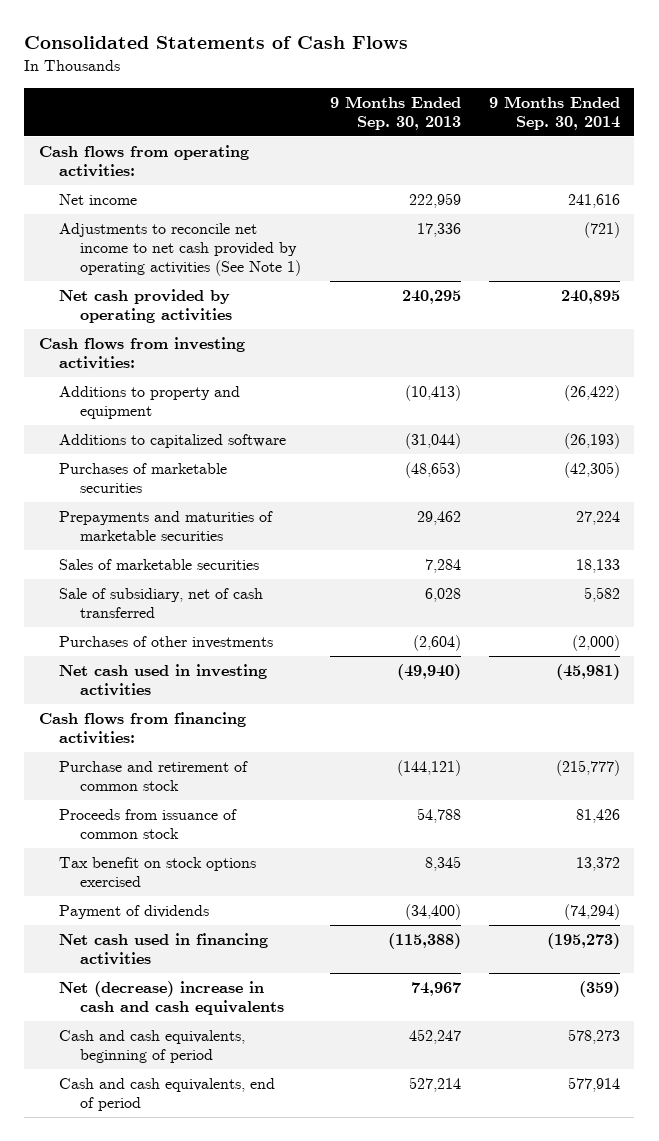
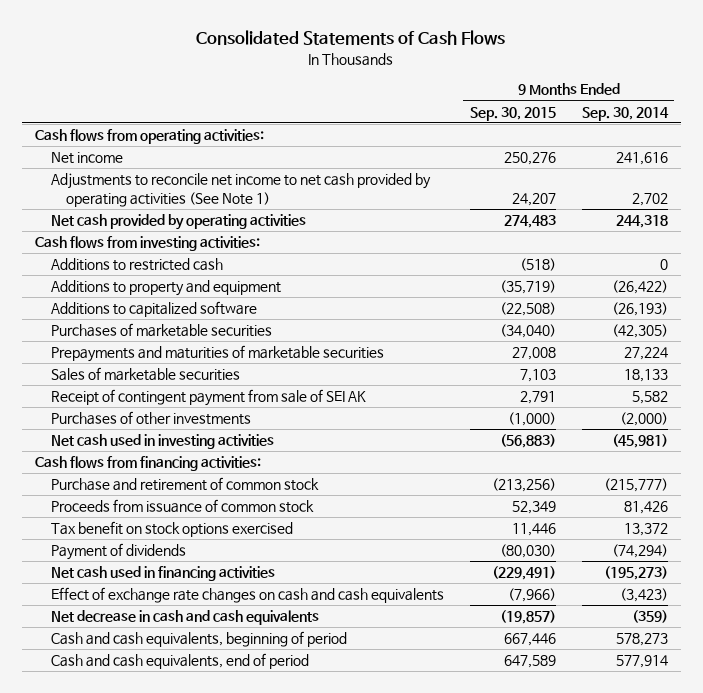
[329,95,461,130] 9 Months Ended Sep. 30, 2013 -> none
none -> [469,106,556,121] Sep. 30, 2015
[584,222,621,239] (721) -> [631,192,668,206] 2,702
[561,290,621,305] 240,895 -> [615,215,668,229] 244,318
none -> [50,258,223,272] Additions to restricted cash
[59,588,264,619] Sale of subsidiary, net of cash transferred -> [50,389,366,407] Receipt of contingent payment from sale of SEI AK
none -> [50,587,444,604] Effect of exchange rate changes on cash and cash equivalents
[59,981,285,1016] Net (decrease) increase in cash and cash equivalents -> [50,610,319,626] Net decrease in cash and cash equivalents

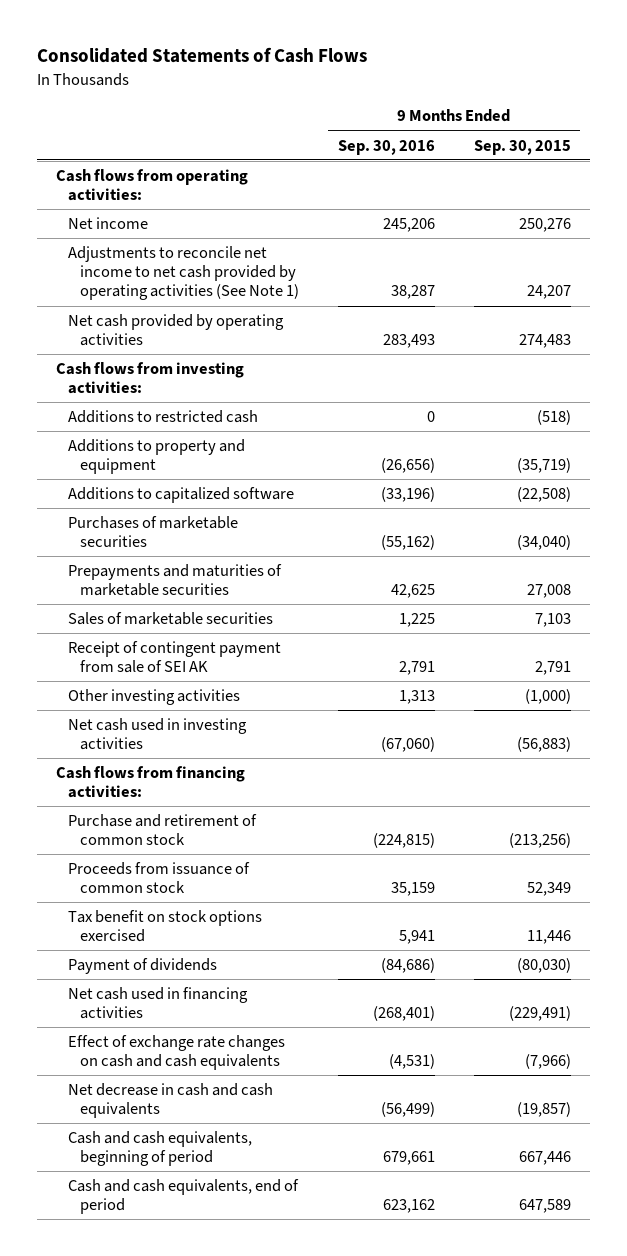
[581,106,669,121] Sep. 30, 2014 -> none
none -> [337,139,435,155] Sep. 30, 2016
[50,411,251,426] Purchases of other investments -> [67,689,240,706] Other investing activities

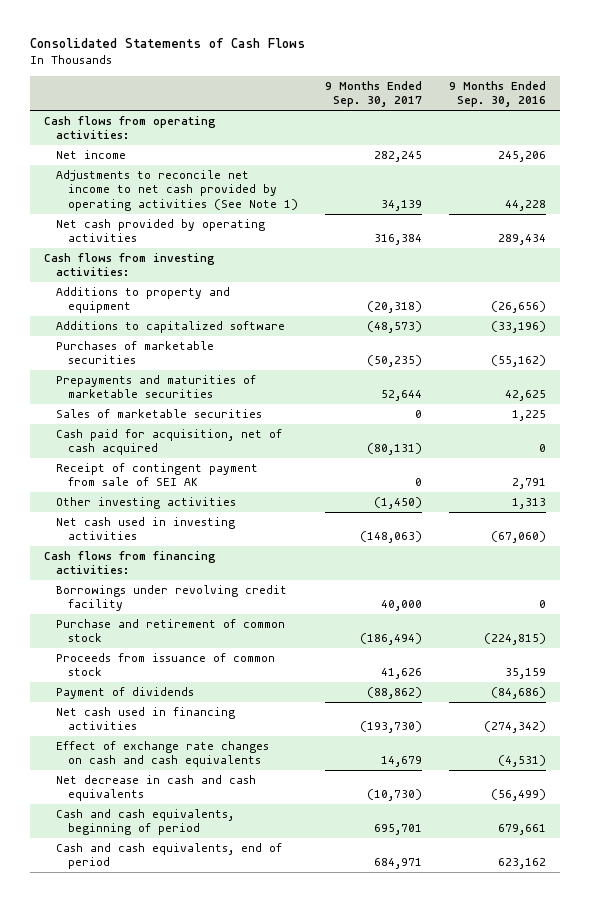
[473,139,571,155] Sep. 30, 2015 -> none
none -> [324,80,422,108] 9 Months Ended Sep. 30, 2017
[390,285,435,300] 38,287 -> [505,200,547,212] 44,228
[382,334,435,349] 283,493 -> [498,234,547,246] 289,434
[67,410,258,424] Additions to restricted cash -> none
none -> [55,428,282,456] Cash paid for acquisition, net of cash acquired
none -> [55,584,287,612] Borrowings under revolving credit facility
[67,910,262,943] Tax benefit on stock options exercised -> none
[372,1006,435,1022] (268,401) -> [484,721,547,734] (274,342)

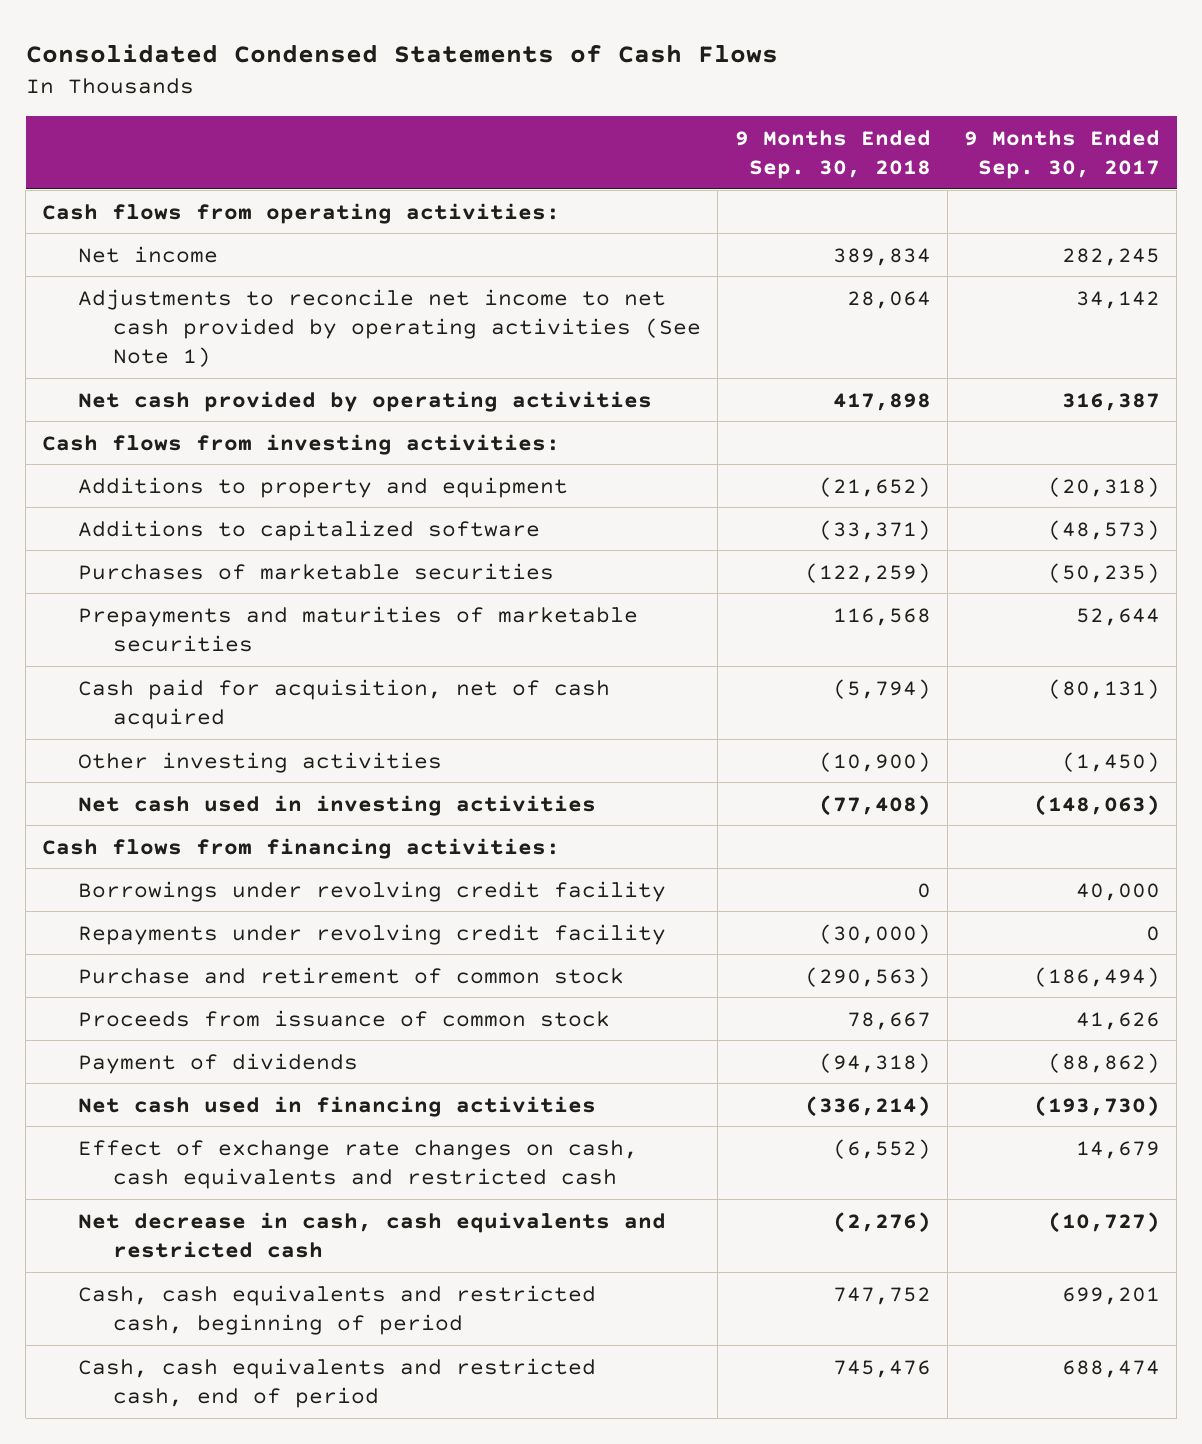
[29,38,305,49] Consolidated Statements of Cash Flows -> [25,43,778,63] Consolidated Condensed Statements of Cash Flows
[449,80,547,108] 9 Months Ended Sep. 30, 2016 -> none
none -> [734,129,931,179] 9 Months Ended Sep. 30, 2018
[380,200,422,212] 34,139 -> [1075,290,1160,309] 34,142
[373,234,422,246] 316,384 -> [1061,392,1160,411] 316,387
[55,408,262,418] Sales of marketable securities -> none
[55,462,258,487] Receipt of contingent payment from sale of SEI AK -> none
none -> [77,923,666,945] Repayments under revolving credit facility
[55,740,269,768] Effect of exchange rate changes on cash and cash equivalents -> [77,1139,638,1189] Effect of exchange rate changes on cash, cash equivalents and restricted cash
[55,774,256,802] Net decrease in cash and cash equivalents -> [77,1211,666,1258] Net decrease in cash, cash equivalents and restricted cash
[366,789,422,802] (10,730) -> [1047,1211,1160,1233] (10,727)
[55,808,234,836] Cash and cash equivalents, beginning of period -> [77,1284,596,1335] Cash, cash equivalents and restricted cash, beginning of period
[373,824,422,836] 695,701 -> [1061,1286,1160,1305] 699,201
[55,842,282,870] Cash and cash equivalents, end of period -> [77,1357,596,1408] Cash, cash equivalents and restricted cash, end of period
[373,858,422,870] 684,971 -> [1061,1359,1160,1378] 688,474

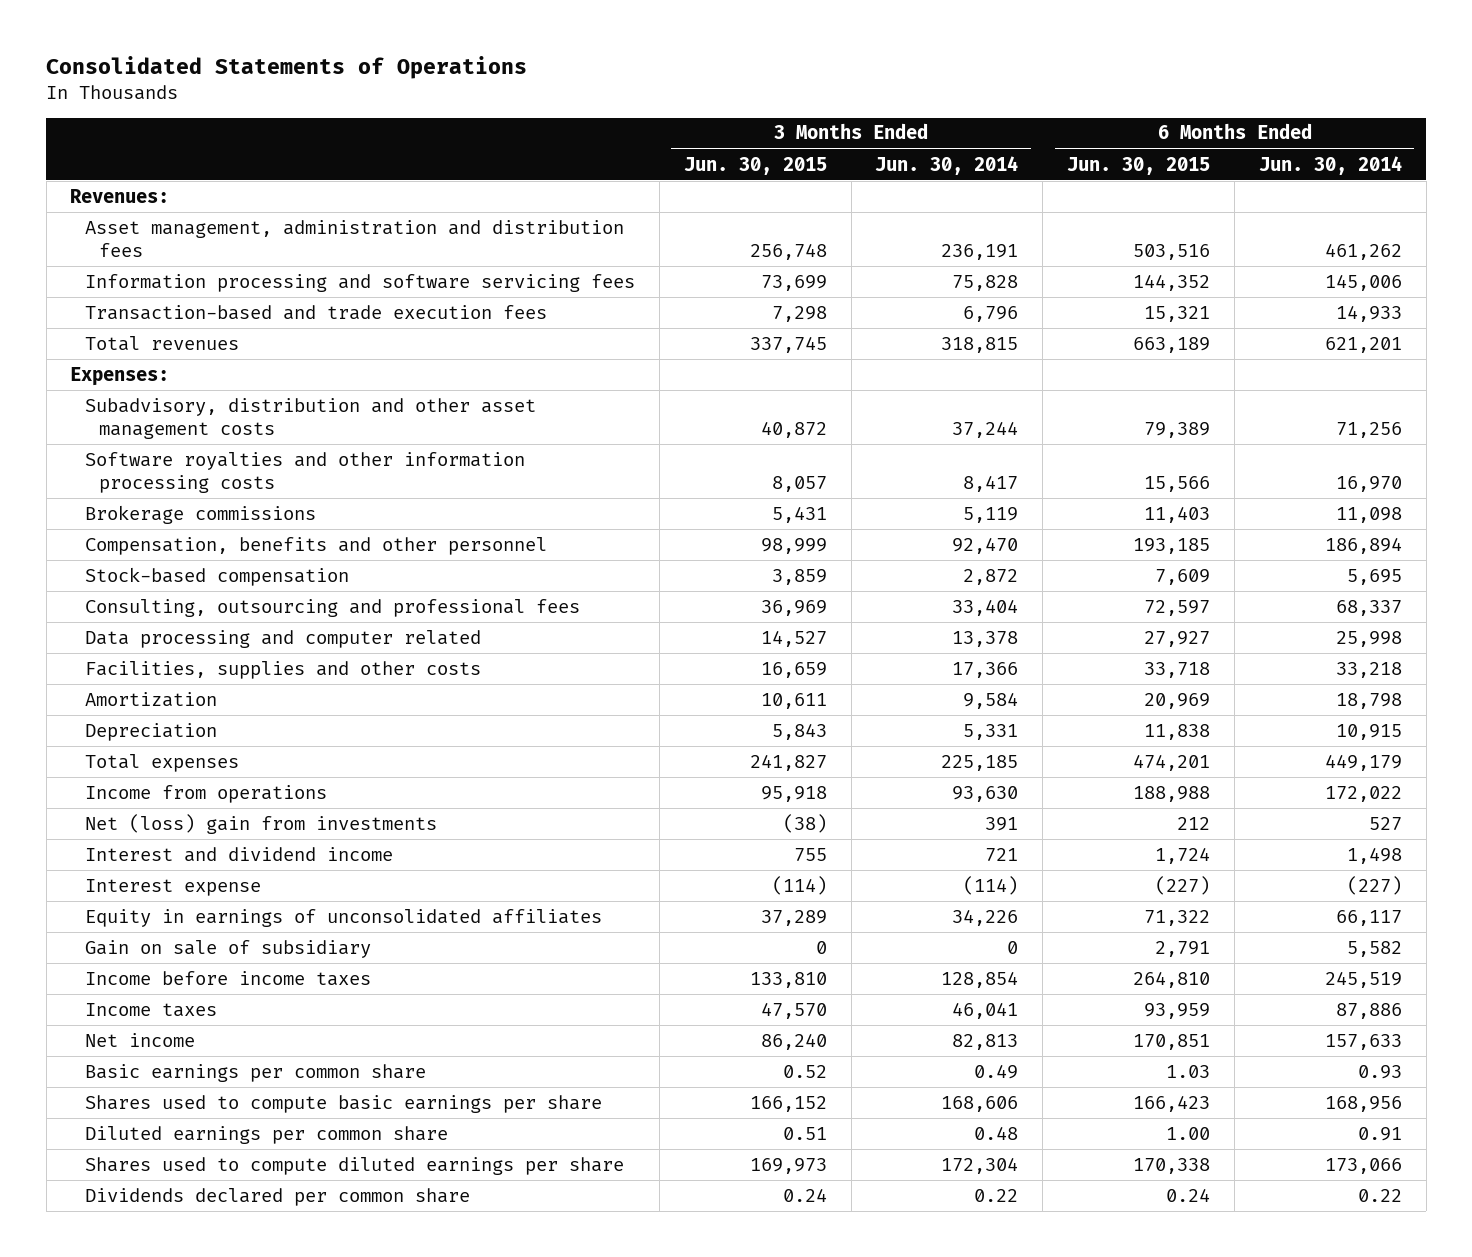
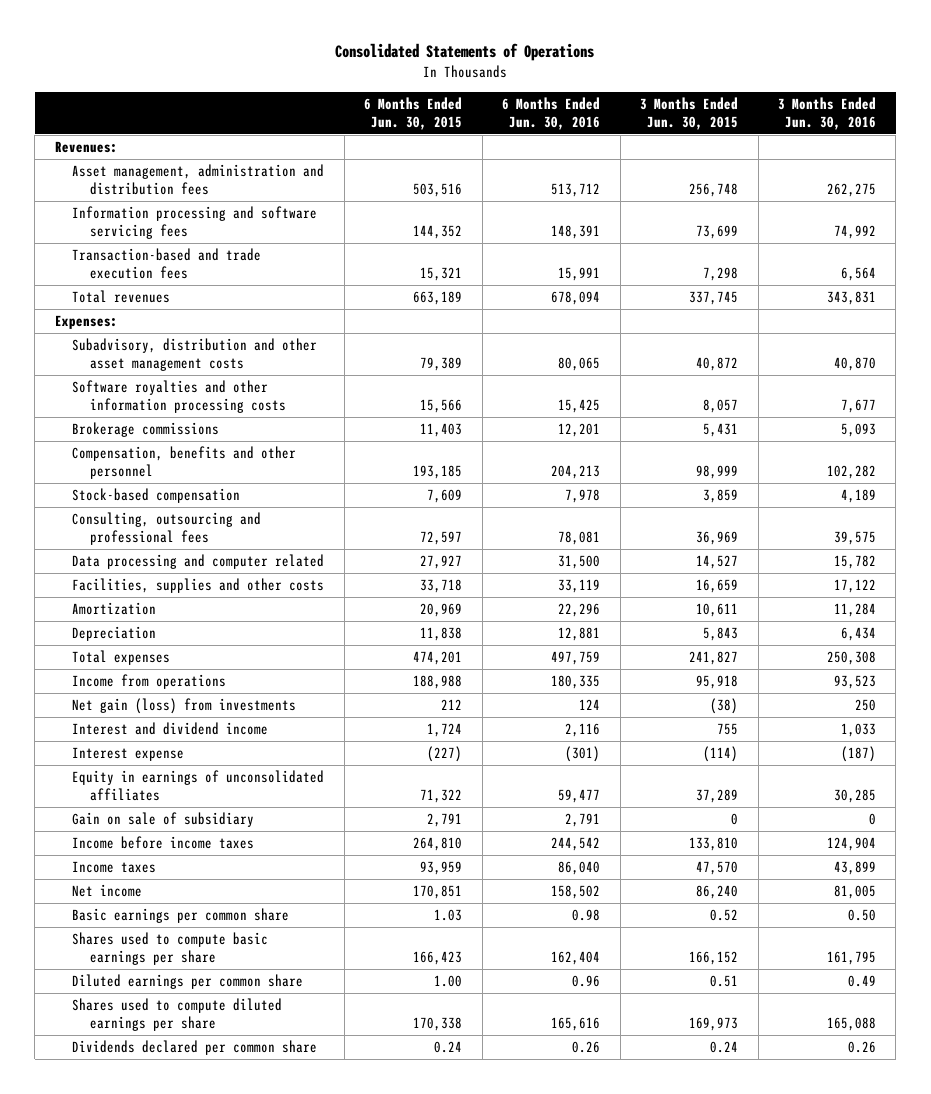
[875,155,1019,175] Jun. 30, 2014 -> none
[1258,155,1402,175] Jun. 30, 2014 -> none
none -> [502,96,601,130] 6 Months Ended Jun. 30, 2016
none -> [778,96,877,130] 3 Months Ended Jun. 30, 2016
[84,813,437,834] Net (loss) gain from investments -> [72,698,297,715] Net gain (loss) from investments

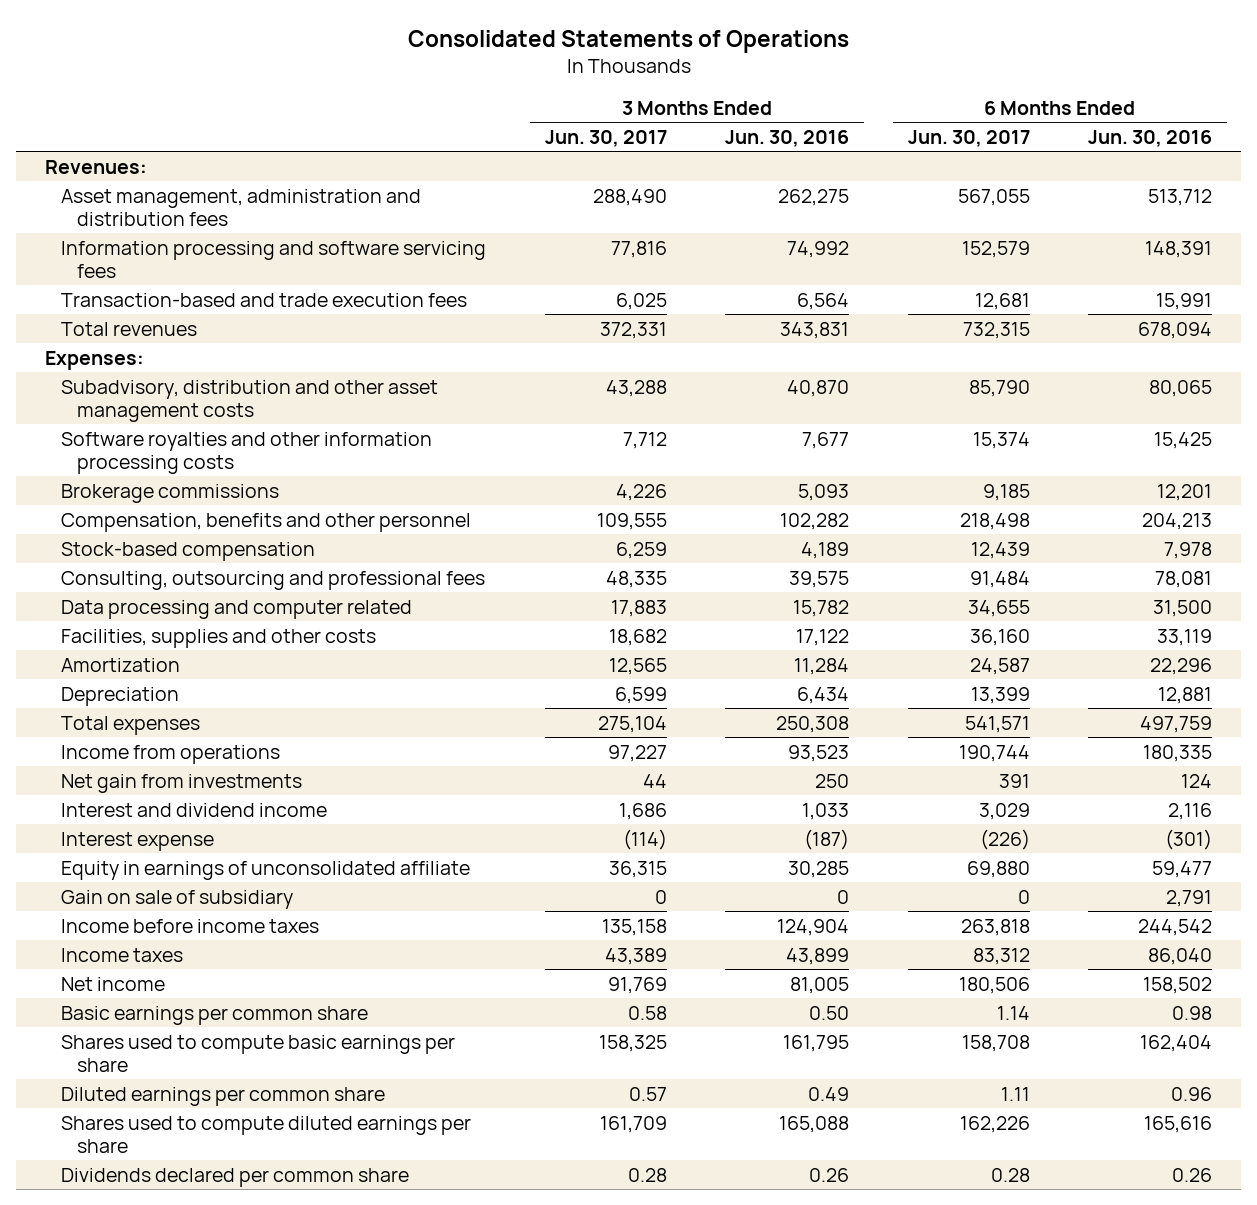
[364,96,463,130] 6 Months Ended Jun. 30, 2015 -> none
[640,96,739,130] 3 Months Ended Jun. 30, 2015 -> none
none -> [544,129,667,147] Jun. 30, 2017
none -> [907,129,1030,147] Jun. 30, 2017
[72,698,297,715] Net gain (loss) from investments -> [61,773,303,793] Net gain from investments
[72,770,325,802] Equity in earnings of unconsolidated affiliates -> [61,860,471,880] Equity in earnings of unconsolidated affiliate

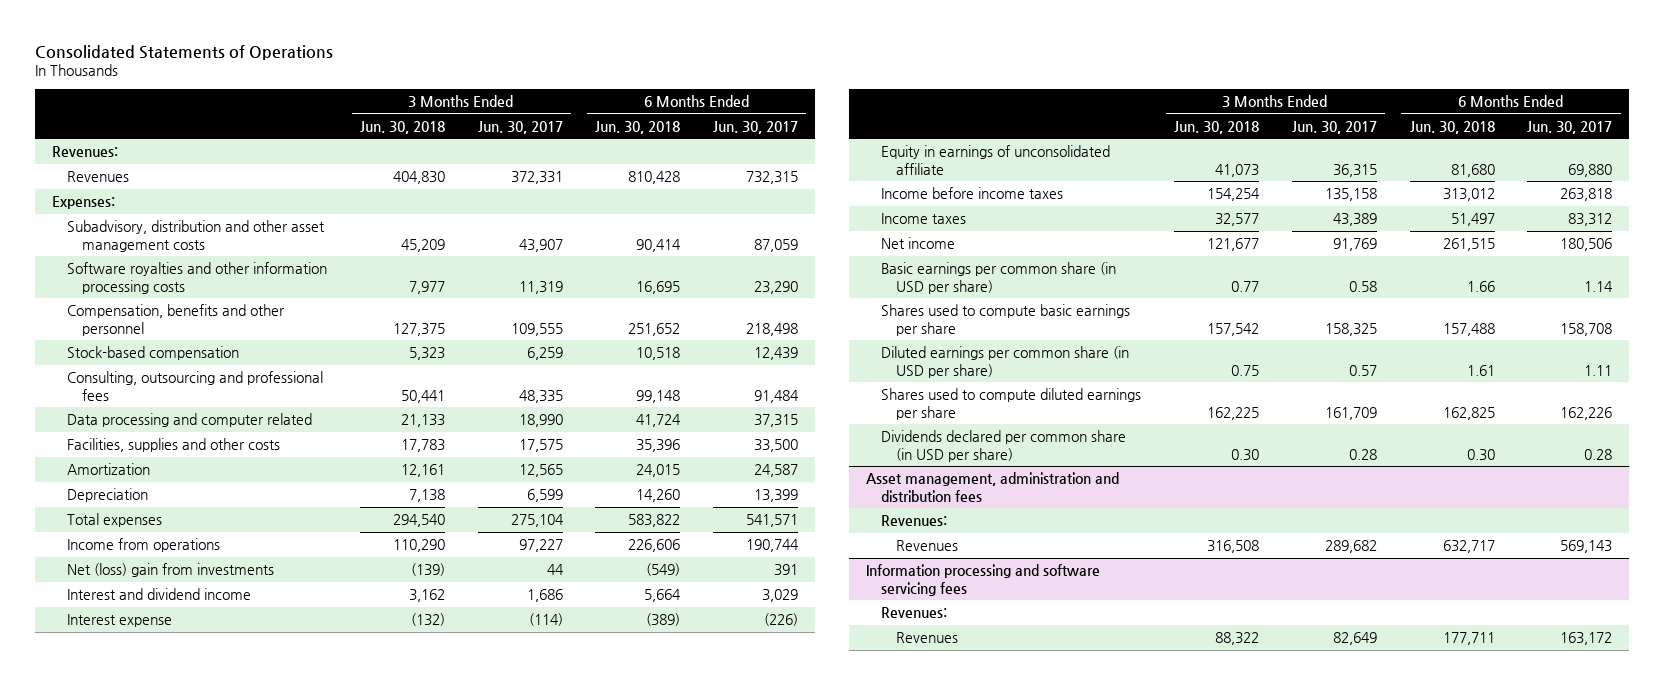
[725,129,850,147] Jun. 30, 2016 -> none
[1088,129,1213,147] Jun. 30, 2016 -> none
none -> [359,121,445,135] Jun. 30, 2018
none -> [595,121,681,135] Jun. 30, 2018
[61,188,422,226] Asset management, administration and distribution fees -> none
[61,240,487,278] Information processing and software servicing fees -> none
[61,292,468,307] Transaction-based and trade execution fees -> none
[61,321,198,336] Total revenues -> [66,171,129,183] Revenues
[61,483,280,503] Brokerage commissions -> none
[605,379,667,397] 43,288 -> [518,238,563,252] 43,907
[968,379,1030,397] 85,790 -> [754,238,799,252] 87,059
[622,431,667,449] 7,712 -> [518,280,563,294] 11,319
[972,431,1030,449] 15,374 -> [754,280,799,294] 23,290
[610,599,667,617] 17,883 -> [518,414,563,428] 18,990
[967,599,1030,617] 34,655 -> [754,414,799,428] 37,315
[608,628,667,646] 18,682 -> [518,439,563,453] 17,575
[969,628,1030,646] 36,160 -> [754,439,799,453] 33,500
[61,773,303,793] Net gain from investments -> [66,563,274,578] Net (loss) gain from investments
[61,889,294,909] Gain on sale of subsidiary -> none
[61,1005,369,1025] Basic earnings per common share -> [881,262,1117,294] Basic earnings per common share (in USD per share)
[61,1086,386,1106] Diluted earnings per common share -> [881,346,1130,378] Diluted earnings per common share (in USD per share)
[61,1167,410,1187] Dividends declared per common share -> [881,430,1127,462] Dividends declared per common share (in USD per share)
none -> [865,472,1119,502] Asset management, administration and distribution fees
none -> [881,515,948,527] Revenues:
none -> [896,540,959,552] Revenues
none -> [865,564,1100,596] Information processing and software servicing fees
none -> [881,607,948,619] Revenues:
none -> [896,632,959,644] Revenues

